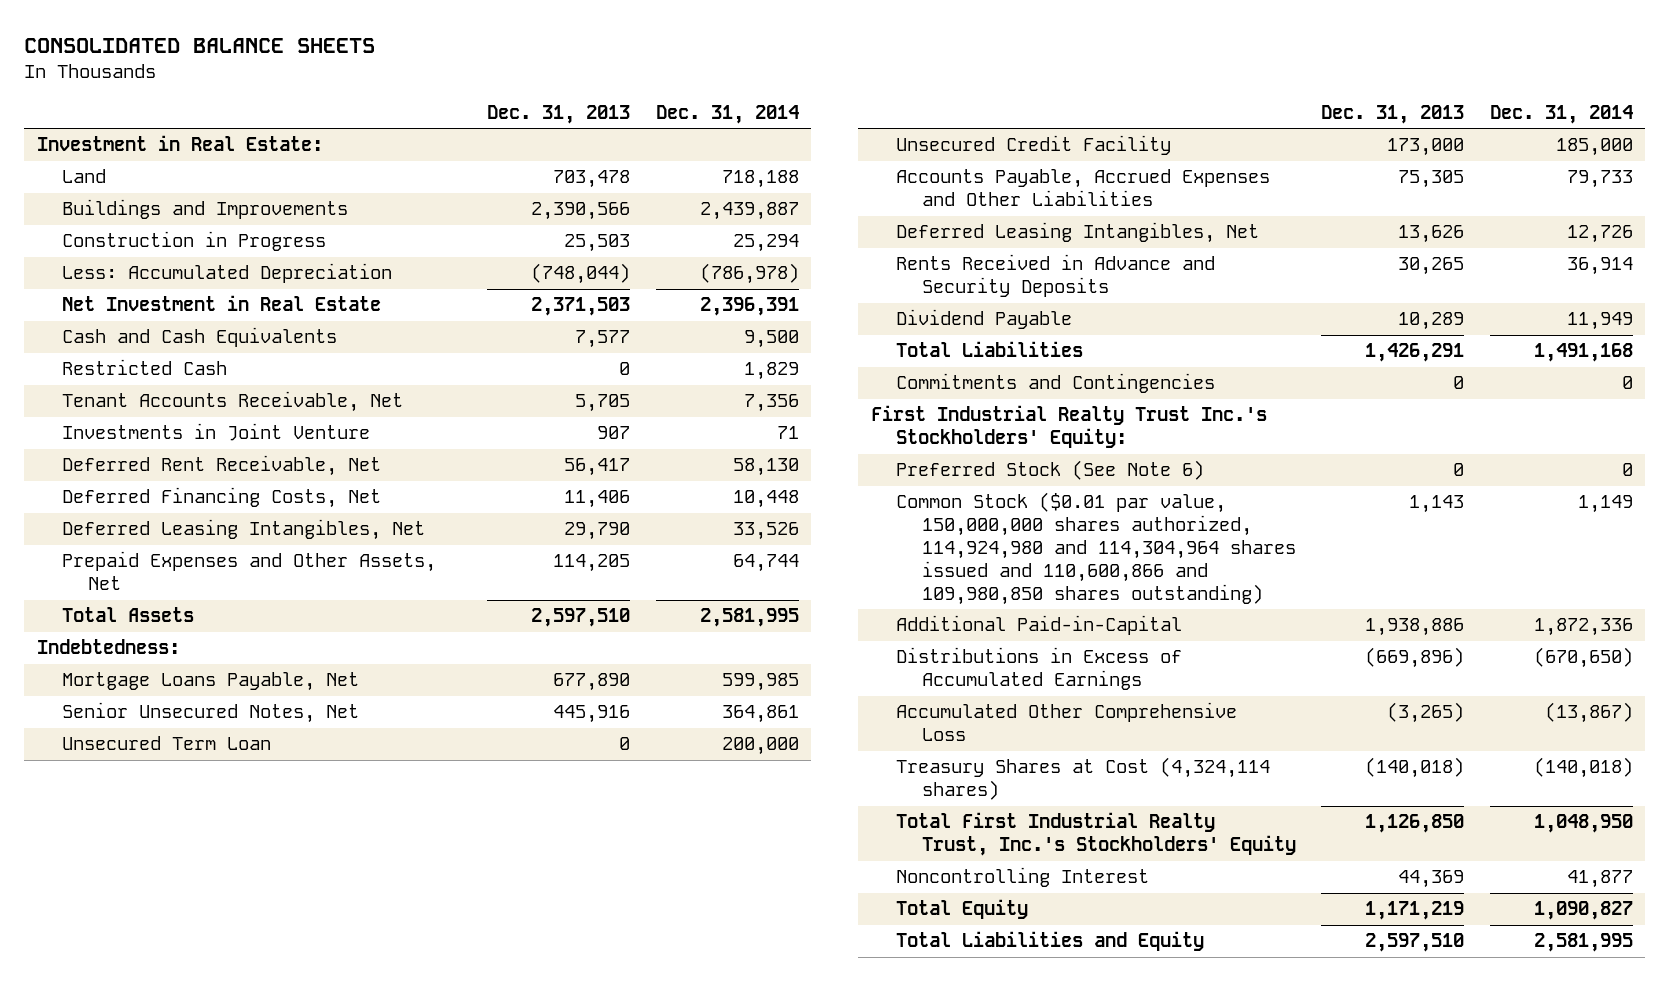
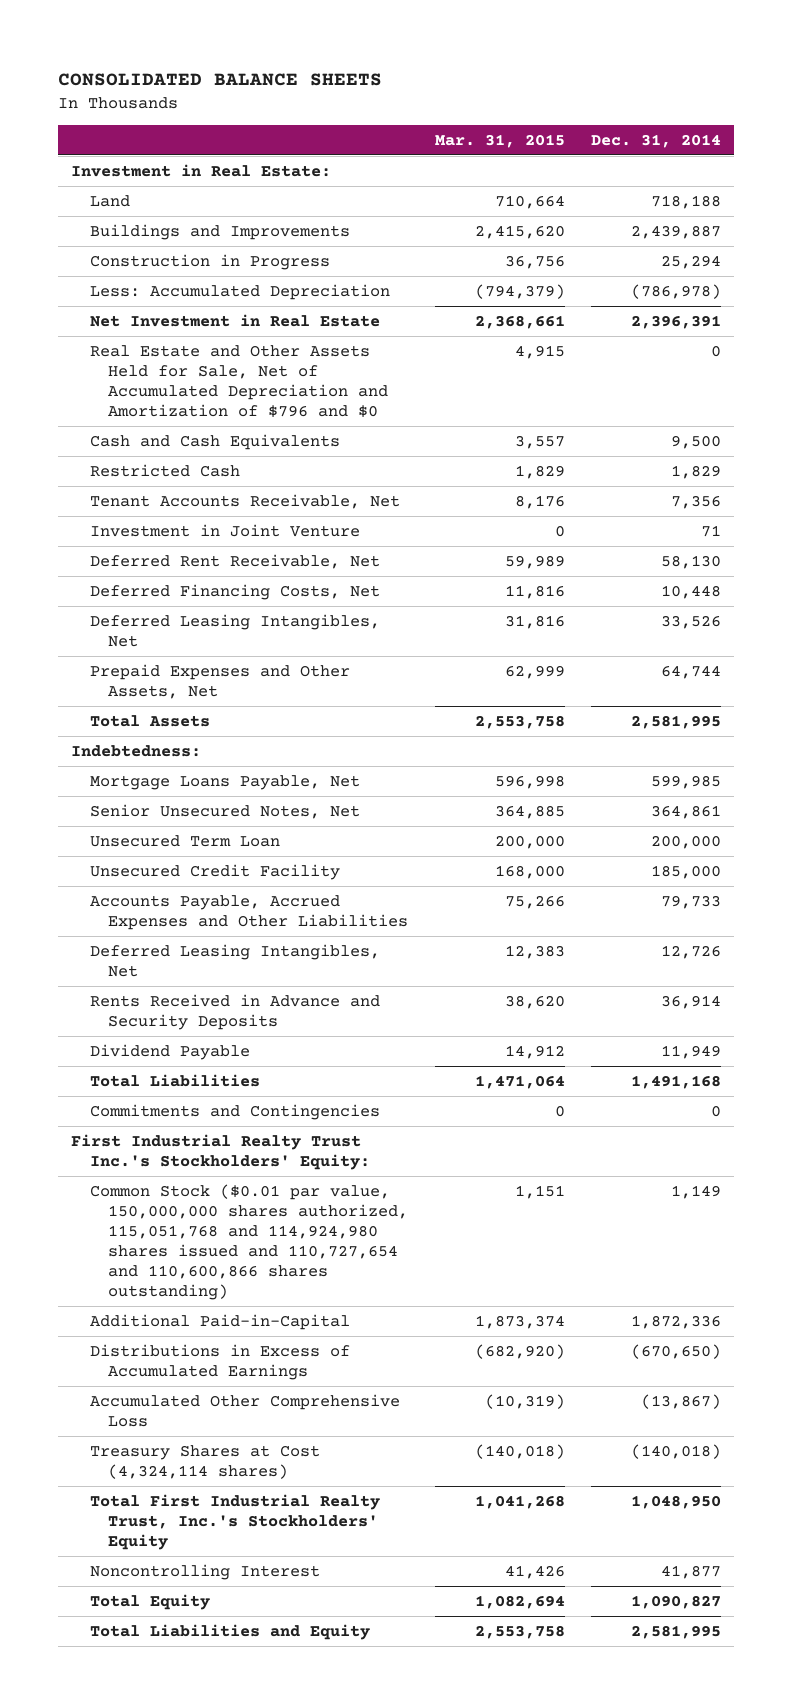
[487,105,631,125] Dec. 31, 2013 -> none
none -> [434,133,565,148] Mar. 31, 2015
none -> [89,345,389,418] Real Estate and Other Assets Held for Sale, Net of Accumulated Depreciation and Amortization of $796 and $0
[62,423,371,442] Investments in Joint Venture -> [89,524,360,538] Investment in Joint Venture
[896,460,1205,481] Preferred Stock (See Note 6) -> none
[896,492,1296,606] Common Stock ($0.01 par value, 150,000,000 shares authorized, 114,924,980 and 114,304,964 shares issued and 110,600,866 and 109,980,850 shares outstanding) -> [89,1184,409,1300] Common Stock ($0.01 par value, 150,000,000 shares authorized, 115,051,768 and 114,924,980 shares issued and 110,727,654 and 110,600,866 shares outstanding)

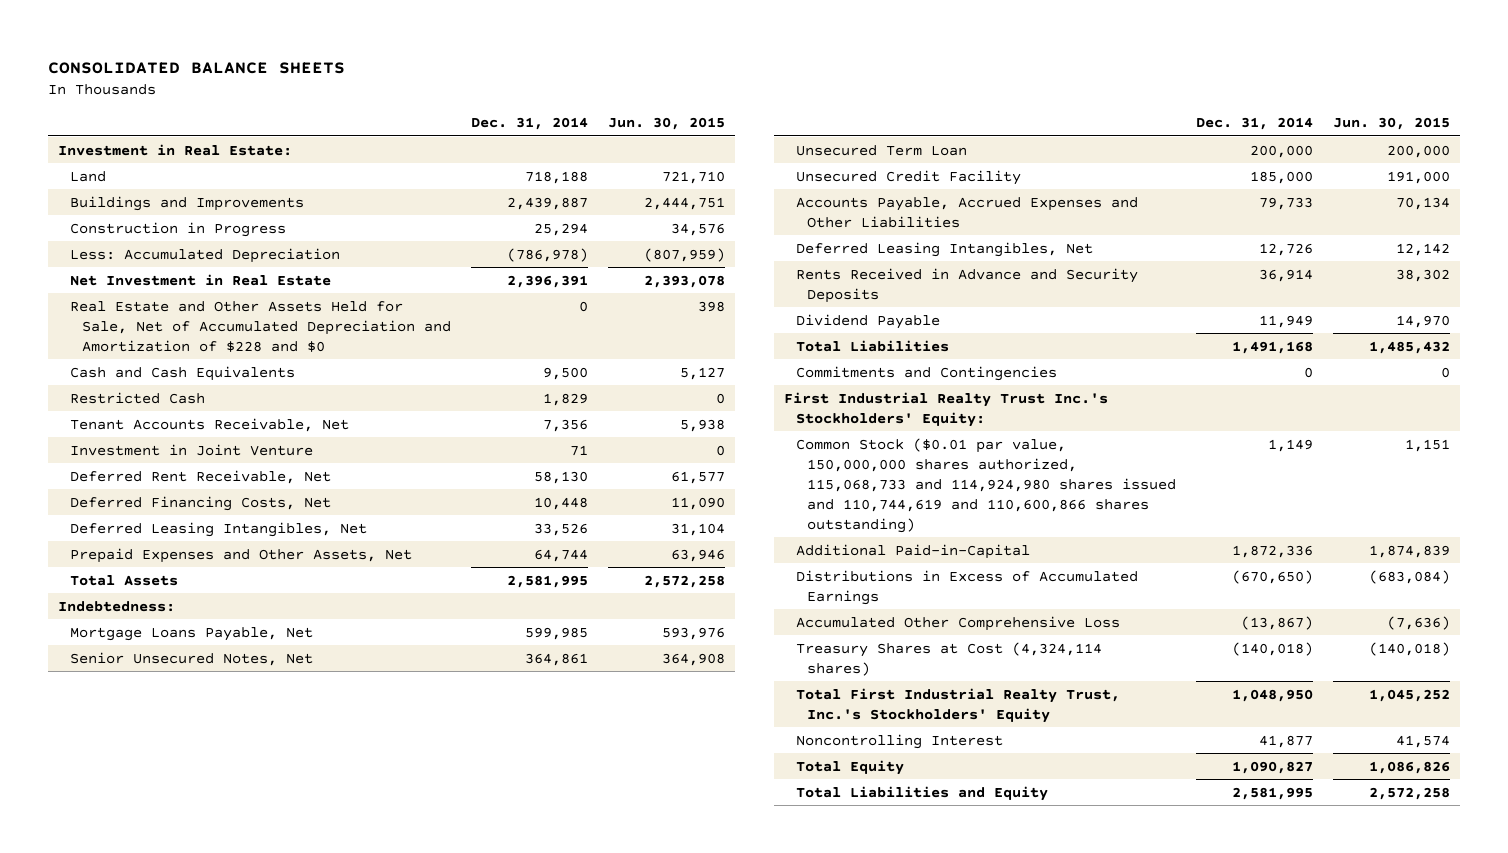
[434,133,565,148] Mar. 31, 2015 -> none
none -> [607,117,725,131] Jun. 30, 2015
[89,345,389,418] Real Estate and Other Assets Held for Sale, Net of Accumulated Depreciation and Amortization of $796 and $0 -> [69,300,451,352] Real Estate and Other Assets Held for Sale, Net of Accumulated Depreciation and Amortization of $228 and $0
[89,1184,409,1300] Common Stock ($0.01 par value, 150,000,000 shares authorized, 115,051,768 and 114,924,980 shares issued and 110,727,654 and 110,600,866 shares outstanding) -> [795,437,1177,534] Common Stock ($0.01 par value, 150,000,000 shares authorized, 115,068,733 and 114,924,980 shares issued and 110,744,619 and 110,600,866 shares outstanding)

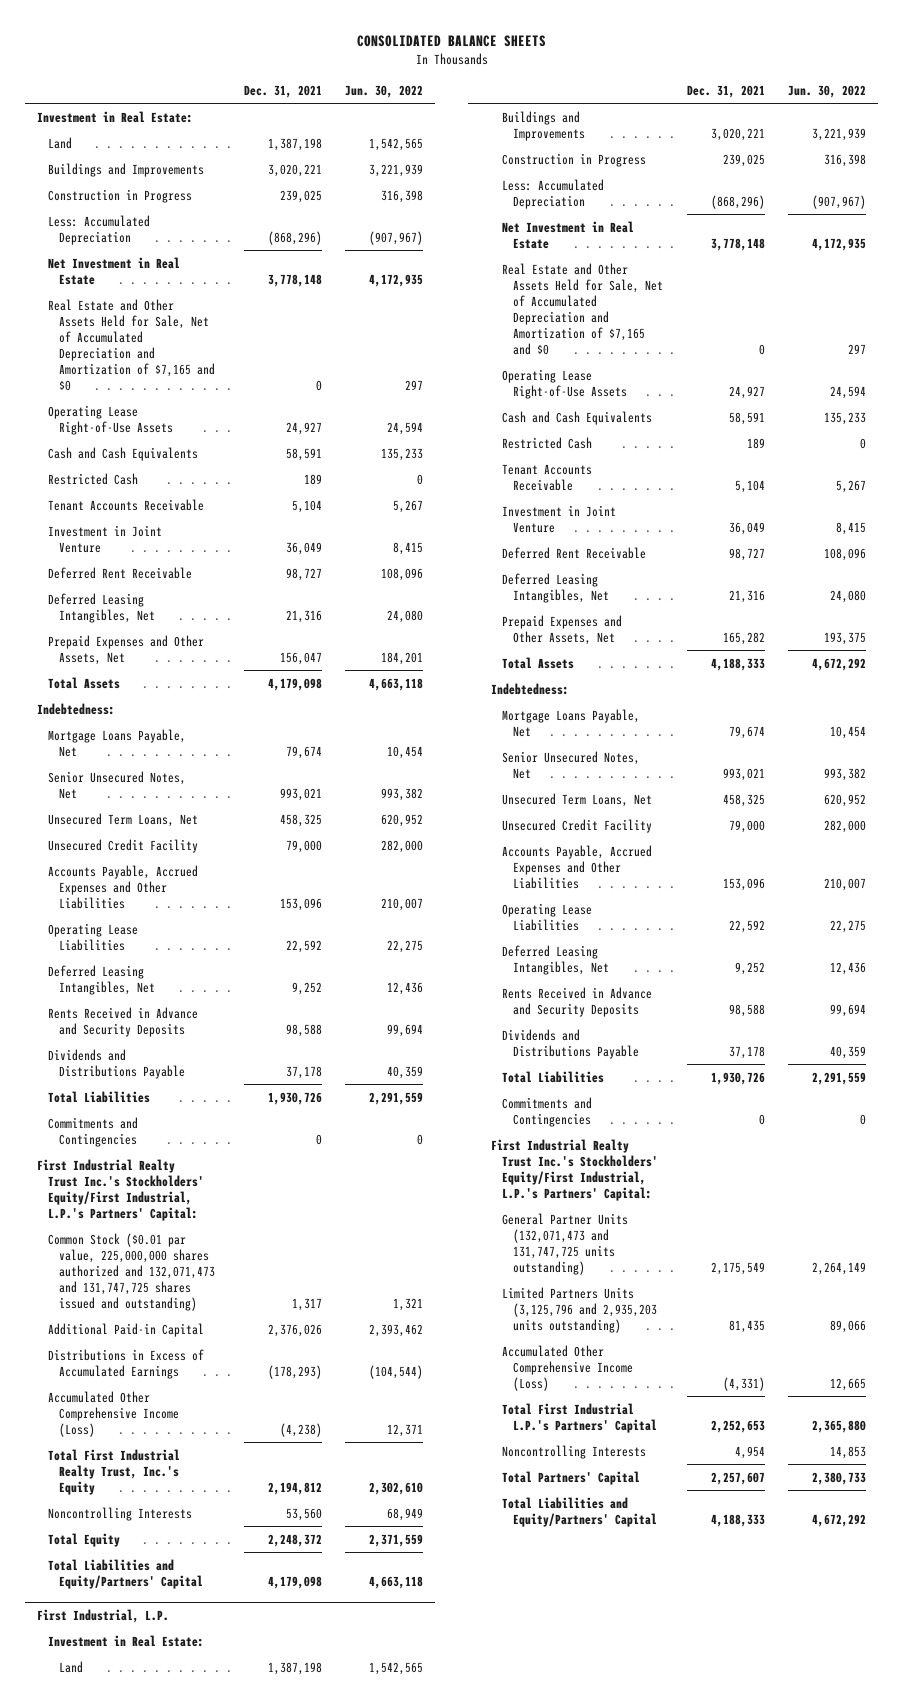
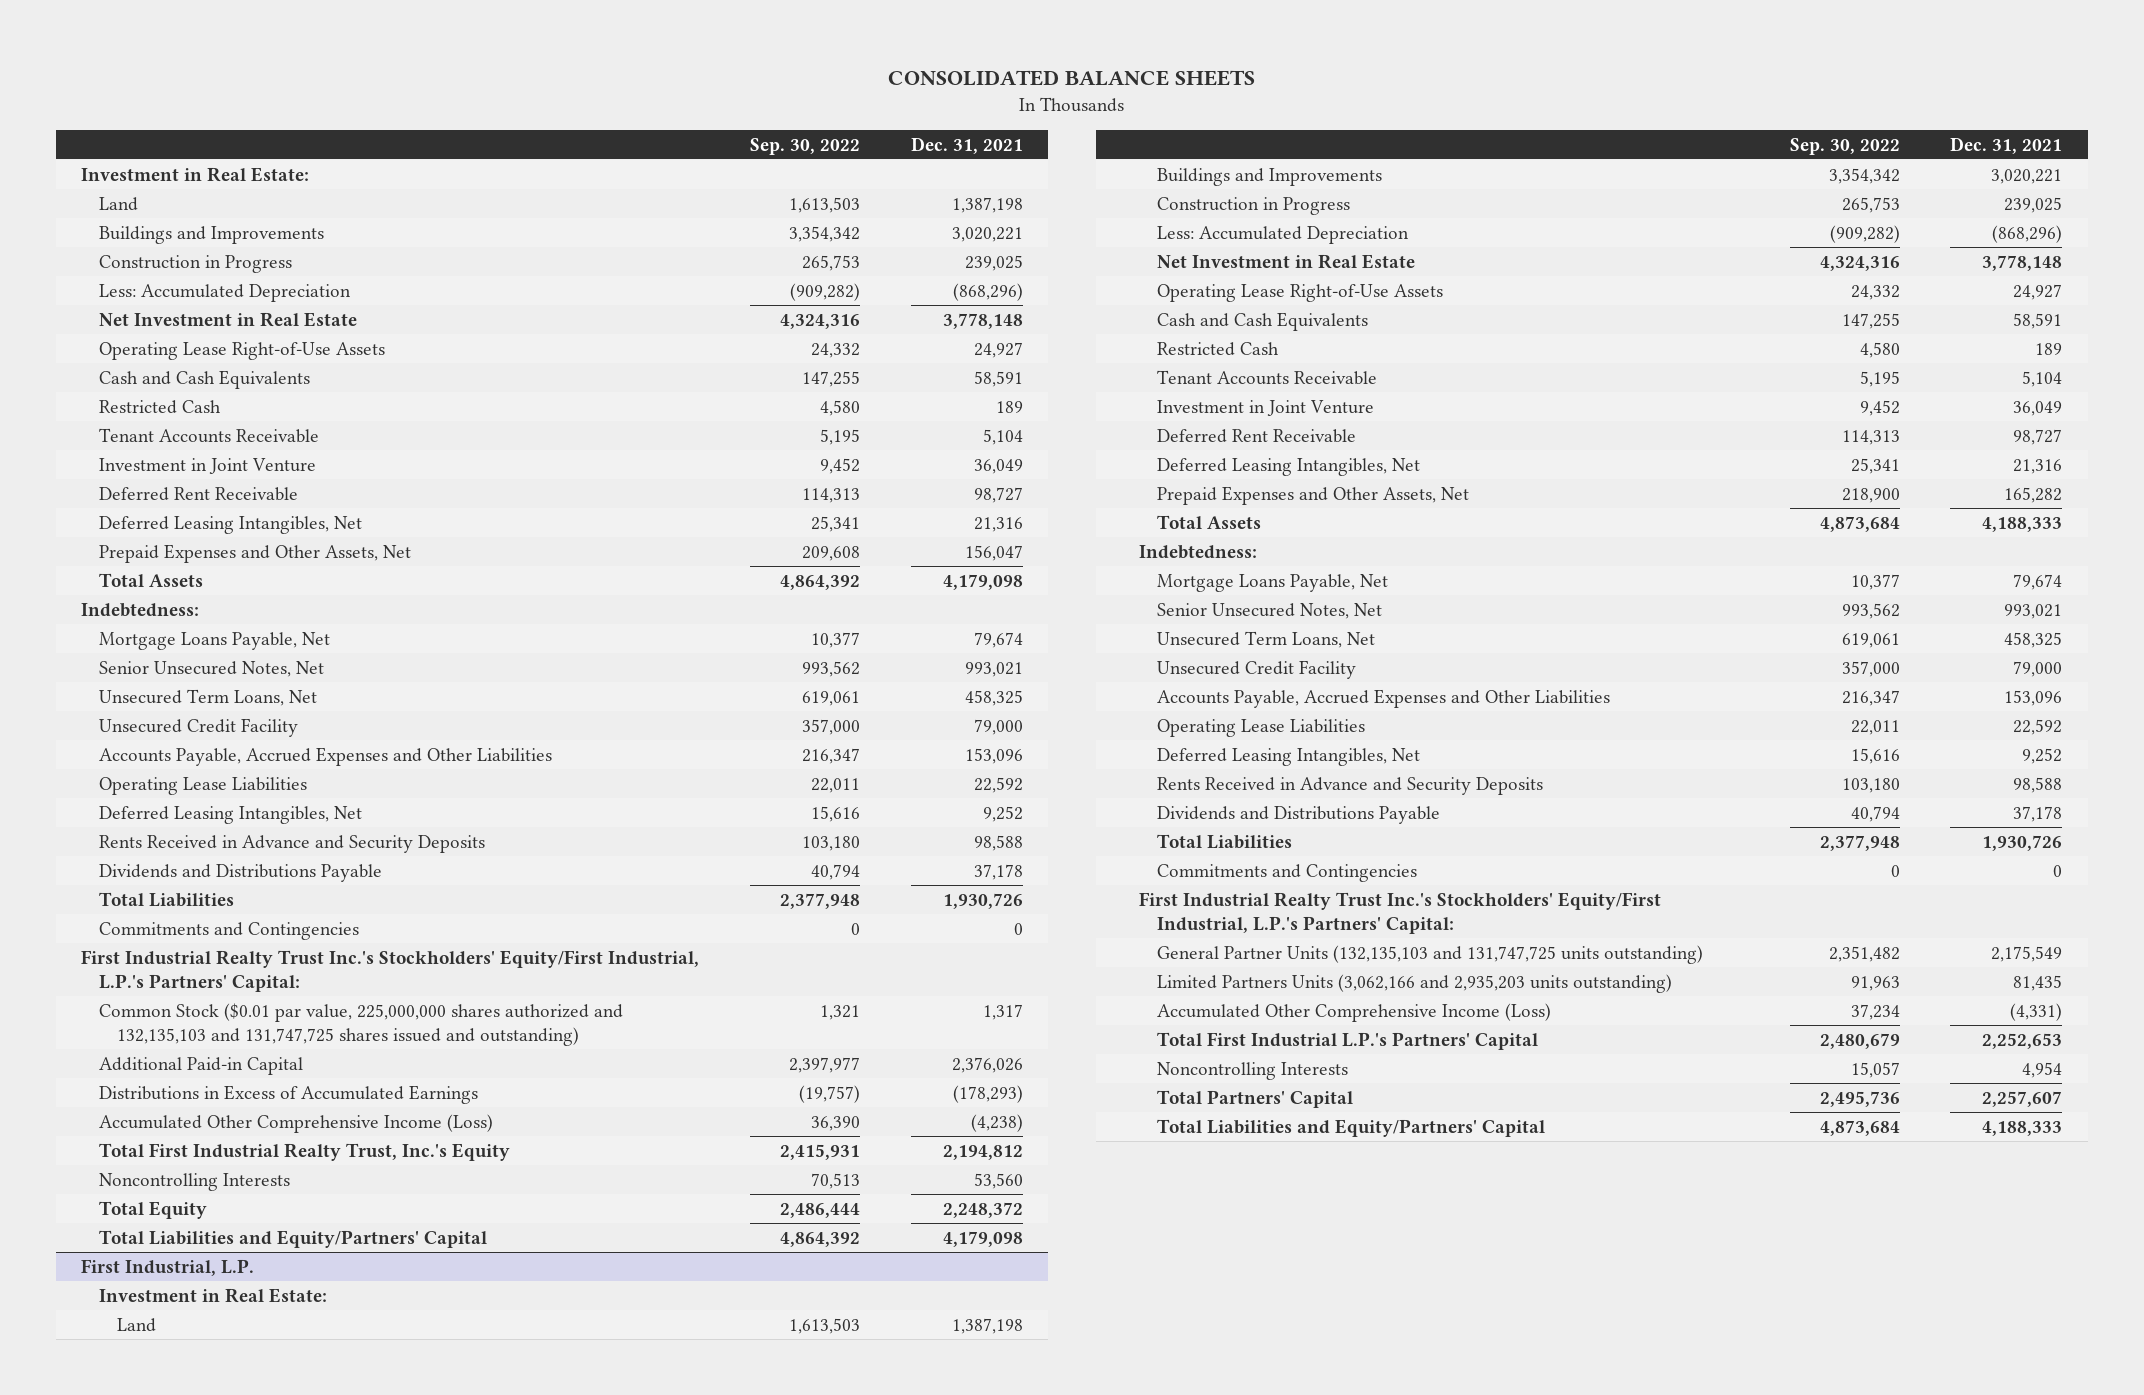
[345,84,424,98] Jun. 30, 2022 -> none
none -> [749,137,860,155] Sep. 30, 2022
[48,298,216,391] Real Estate and Other Assets Held for Sale, Net of Accumulated Depreciation and Amortization of $7,165 and $0 -> none
[48,1232,216,1311] Common Stock ($0.01 par value, 225,000,000 shares authorized and 132,071,473 and 131,747,725 shares issued and outstanding) -> [99,1002,624,1046] Common Stock ($0.01 par value, 225,000,000 shares authorized and 132,135,103 and 131,747,725 shares issued and outstanding)
[501,262,663,355] Real Estate and Other Assets Held for Sale, Net of Accumulated Depreciation and Amortization of $7,165 and $0 -> none
[501,1212,628,1275] General Partner Units (132,071,473 and 131,747,725 units outstanding) -> [1157,944,1704,964] General Partner Units (132,135,103 and 131,747,725 units outstanding)
[501,1286,657,1333] Limited Partners Units (3,125,796 and 2,935,203 units outstanding) -> [1157,973,1673,993] Limited Partners Units (3,062,166 and 2,935,203 units outstanding)

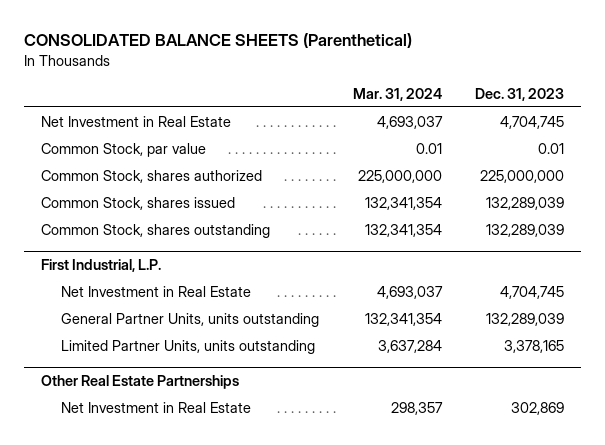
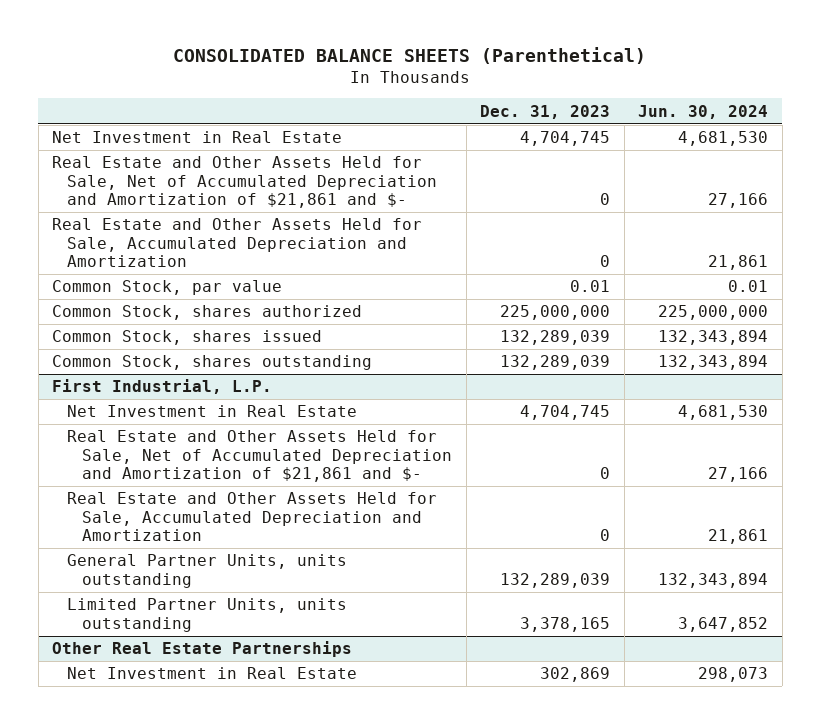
[352,87,442,101] Mar. 31, 2024 -> none
none -> [638,104,769,119] Jun. 30, 2024
none -> [52,156,438,208] Real Estate and Other Assets Held for Sale, Net of Accumulated Depreciation and Amortization of $21,861 and $-
none -> [52,218,423,267] Real Estate and Other Assets Held for Sale, Accumulated Depreciation and Amortization
none -> [67,430,453,482] Real Estate and Other Assets Held for Sale, Net of Accumulated Depreciation and Amortization of $21,861 and $-
none -> [67,492,438,541] Real Estate and Other Assets Held for Sale, Accumulated Depreciation and Amortization

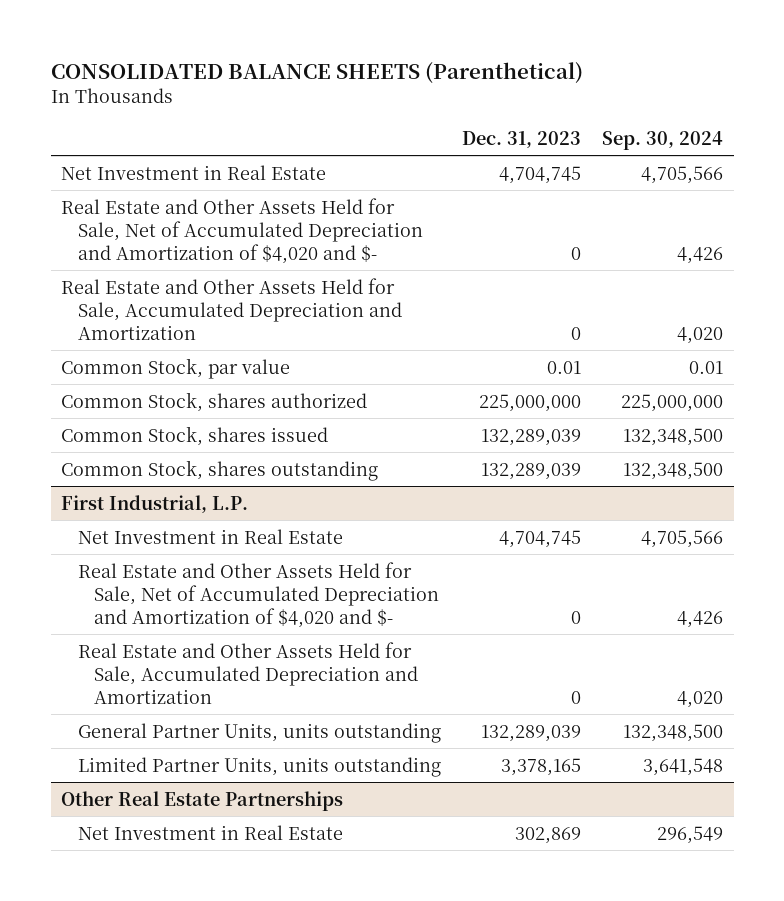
[638,104,769,119] Jun. 30, 2024 -> none
none -> [601,130,723,150] Sep. 30, 2024
[52,156,438,208] Real Estate and Other Assets Held for Sale, Net of Accumulated Depreciation and Amortization of $21,861 and $- -> [61,197,423,264] Real Estate and Other Assets Held for Sale, Net of Accumulated Depreciation and Amortization of $4,020 and $-
[67,430,453,482] Real Estate and Other Assets Held for Sale, Net of Accumulated Depreciation and Amortization of $21,861 and $- -> [77,561,440,628] Real Estate and Other Assets Held for Sale, Net of Accumulated Depreciation and Amortization of $4,020 and $-

